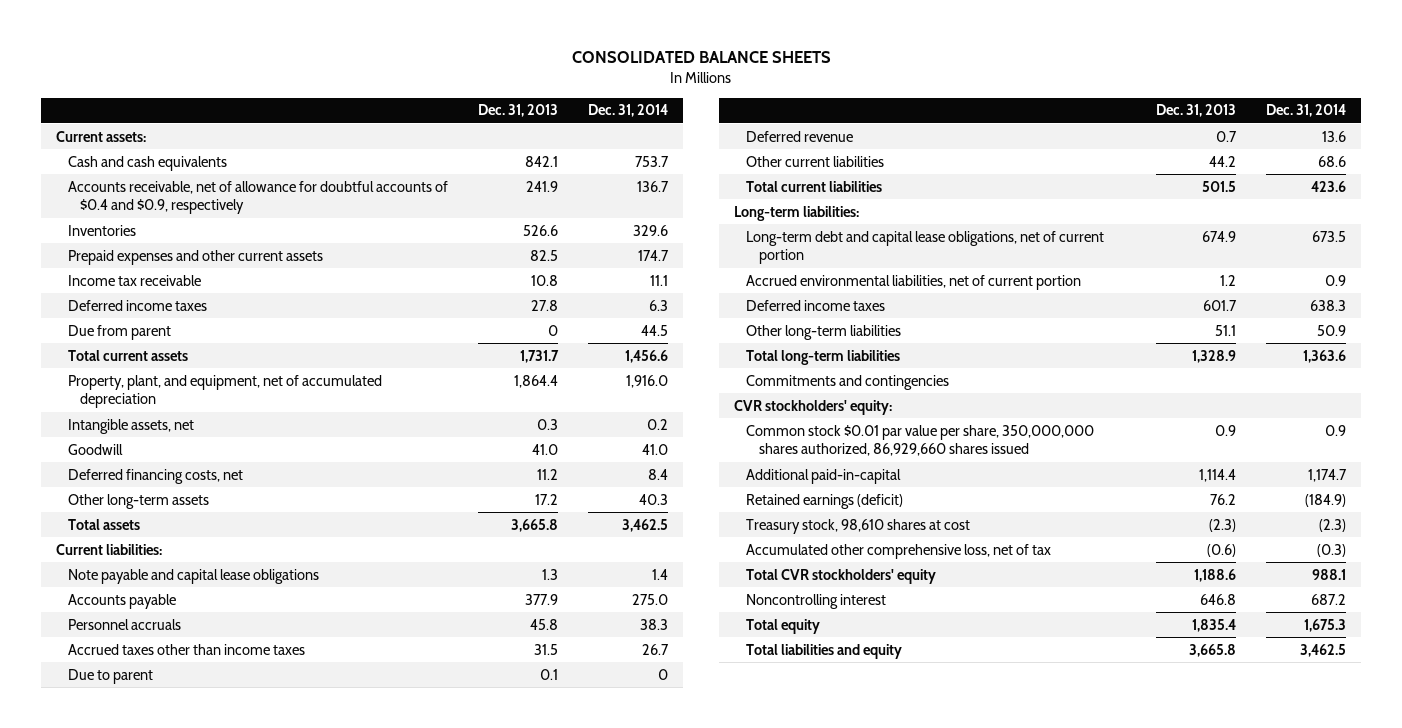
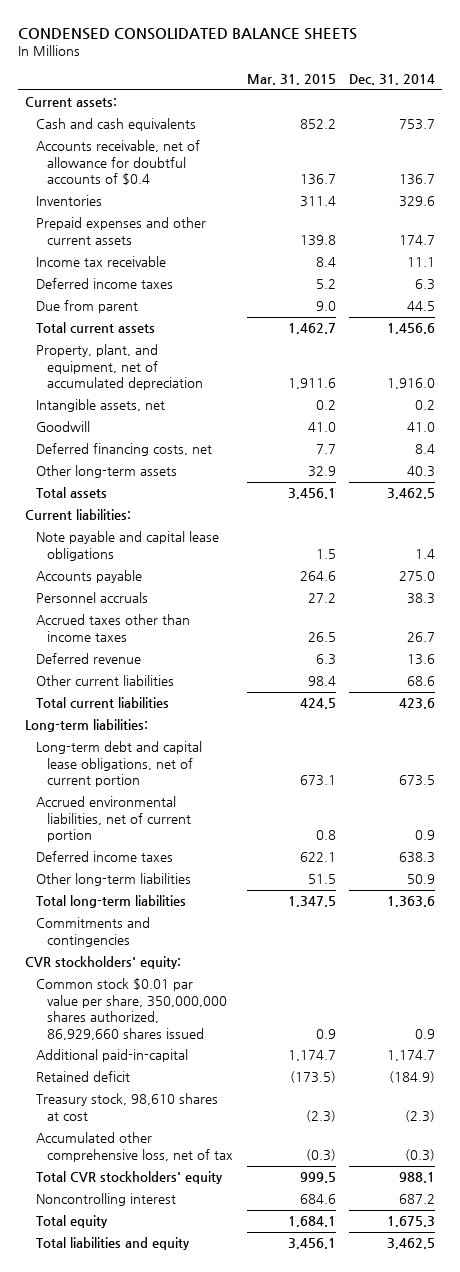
[572,51,832,64] CONSOLIDATED BALANCE SHEETS -> [18,27,358,40] CONDENSED CONSOLIDATED BALANCE SHEETS
[477,104,558,118] Dec. 31, 2013 -> none
none -> [246,73,336,85] Mar. 31, 2015
[67,180,448,215] Accounts receivable, net of allowance for doubtful accounts of $0.4 and $0.9, respectively -> [36,140,201,186] Accounts receivable, net of allowance for doubtful accounts of $0.4
[67,668,153,684] Due to parent -> none
[746,493,904,509] Retained earnings (deficit) -> [36,1071,131,1083] Retained deficit

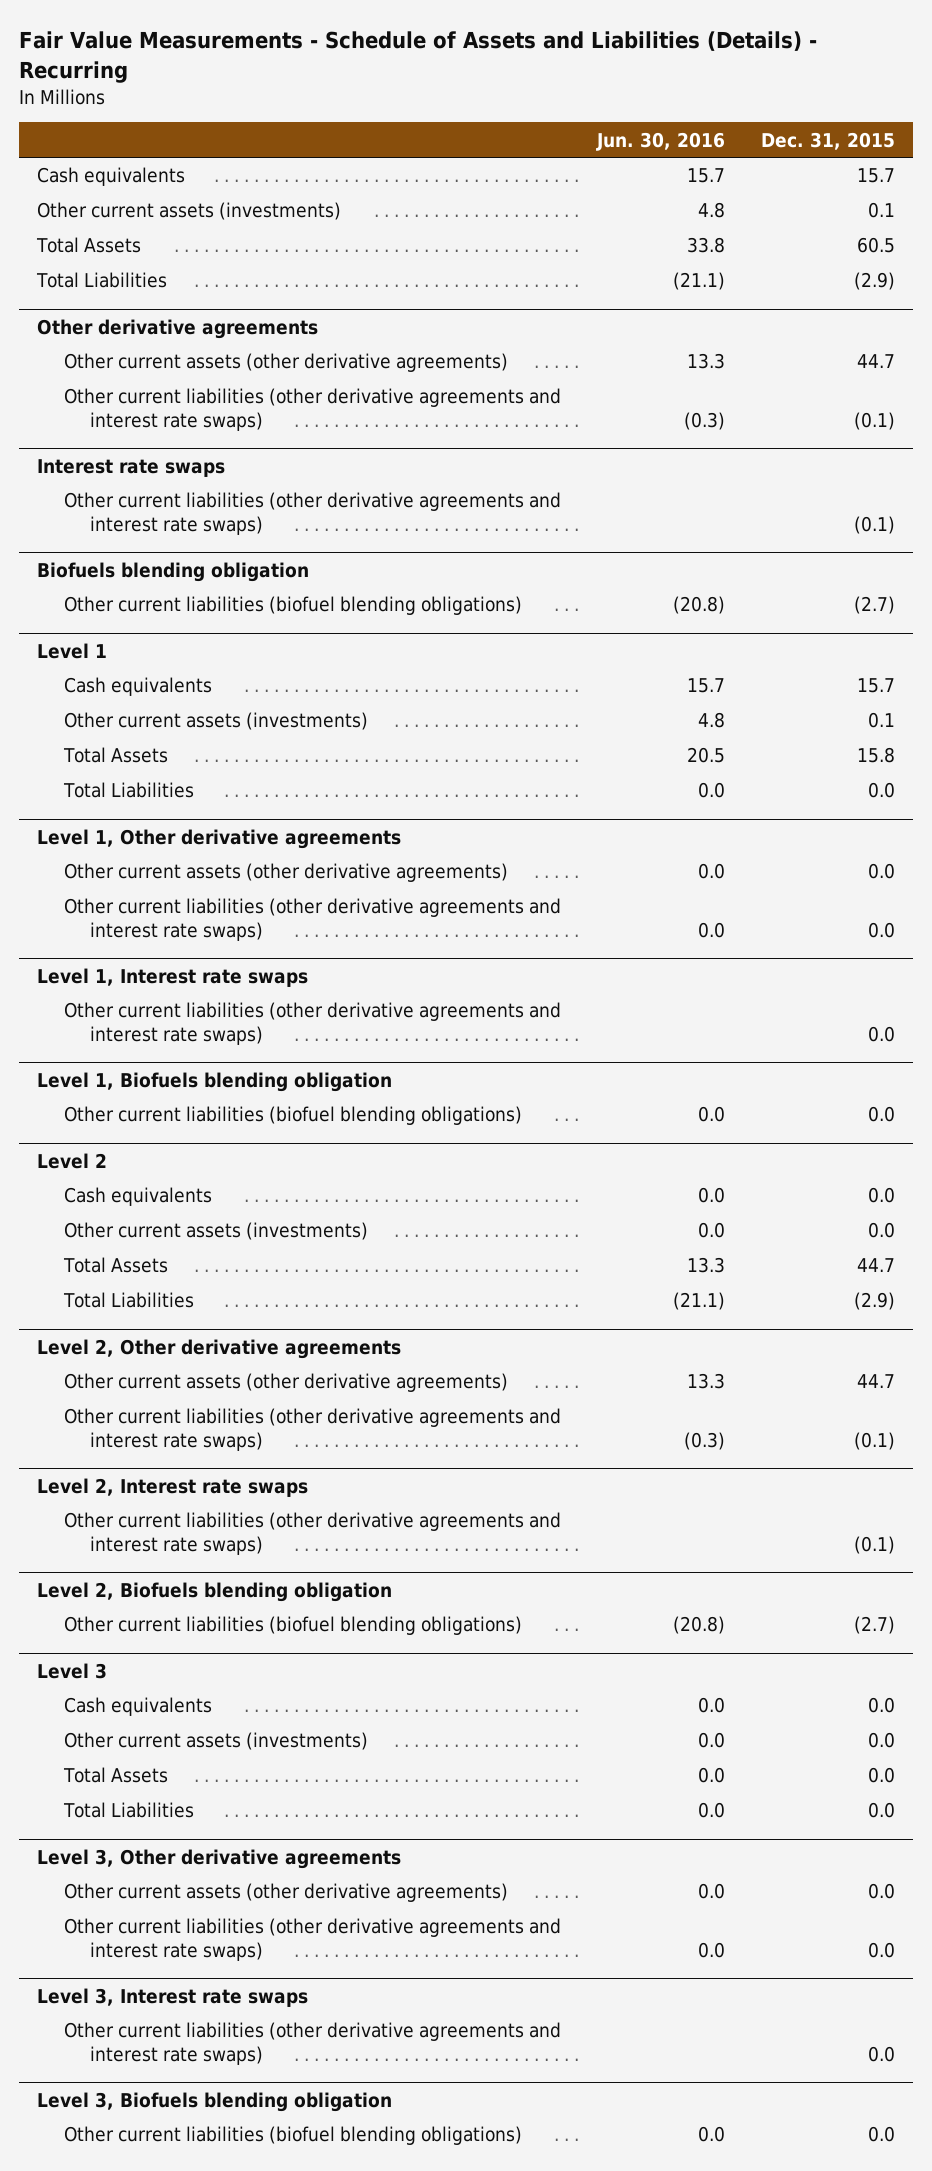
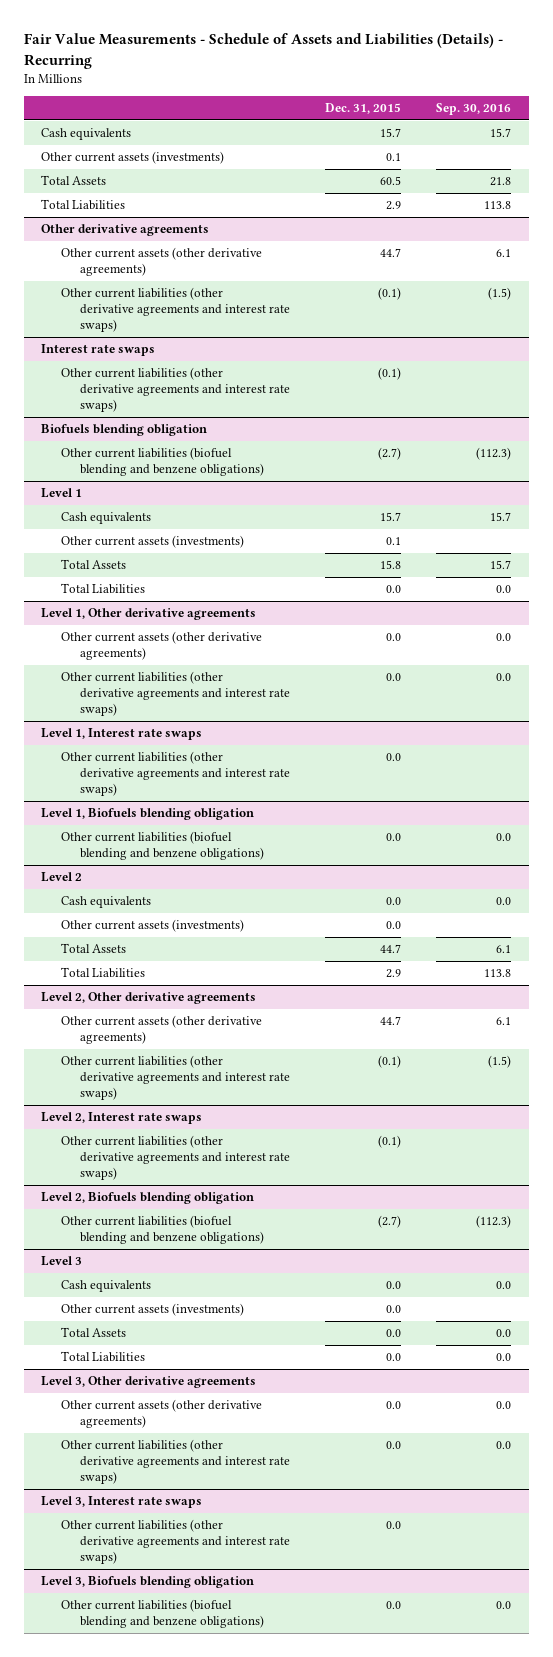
[595,131,725,151] Jun. 30, 2016 -> none
none -> [436,103,512,116] Sep. 30, 2016
[853,272,895,291] (2.9) -> [386,201,402,211] 2.9
[63,596,522,616] Other current liabilities (biofuel blending obligations) -> [60,447,265,477] Other current liabilities (biofuel blending and benzene obligations)
[63,1106,522,1126] Other current liabilities (biofuel blending obligations) -> [60,831,265,861] Other current liabilities (biofuel blending and benzene obligations)
[853,1292,895,1311] (2.9) -> [386,969,402,979] 2.9
[63,1616,522,1636] Other current liabilities (biofuel blending obligations) -> [60,1215,265,1245] Other current liabilities (biofuel blending and benzene obligations)
[63,2126,522,2146] Other current liabilities (biofuel blending obligations) -> [60,1599,265,1629] Other current liabilities (biofuel blending and benzene obligations)

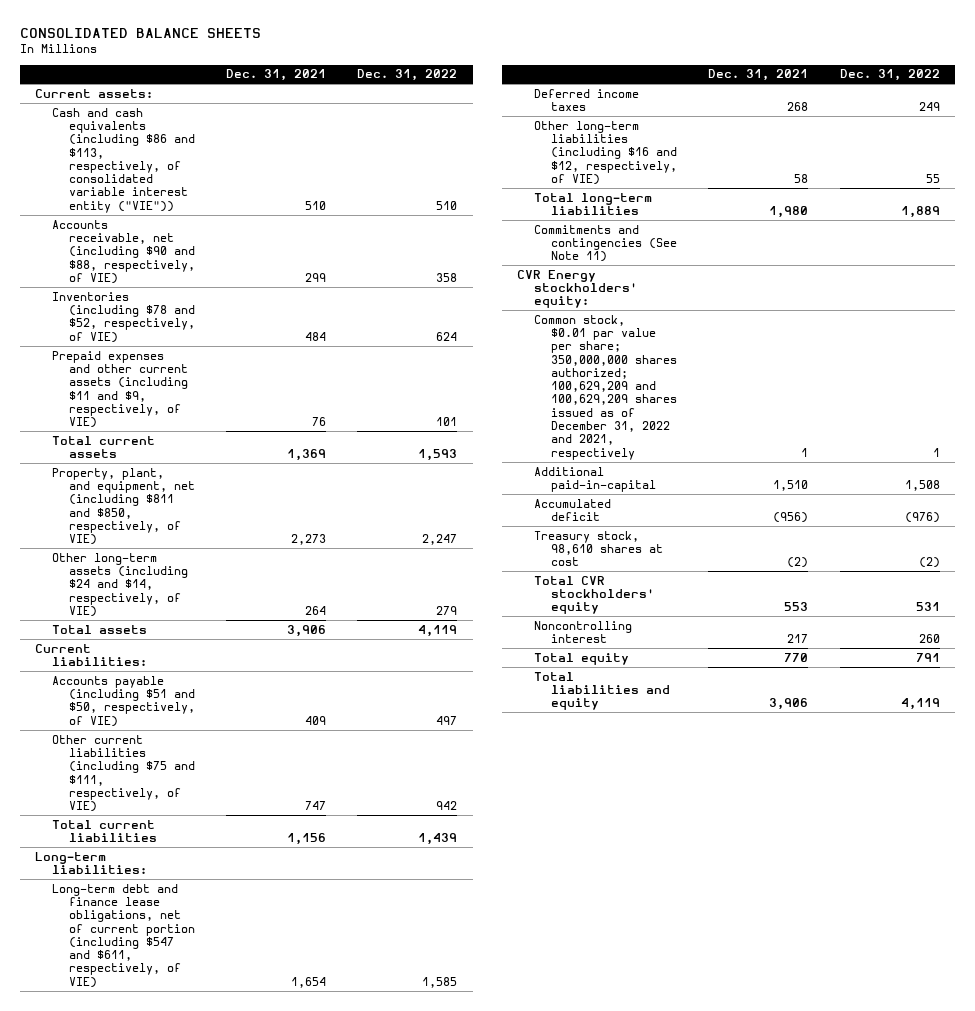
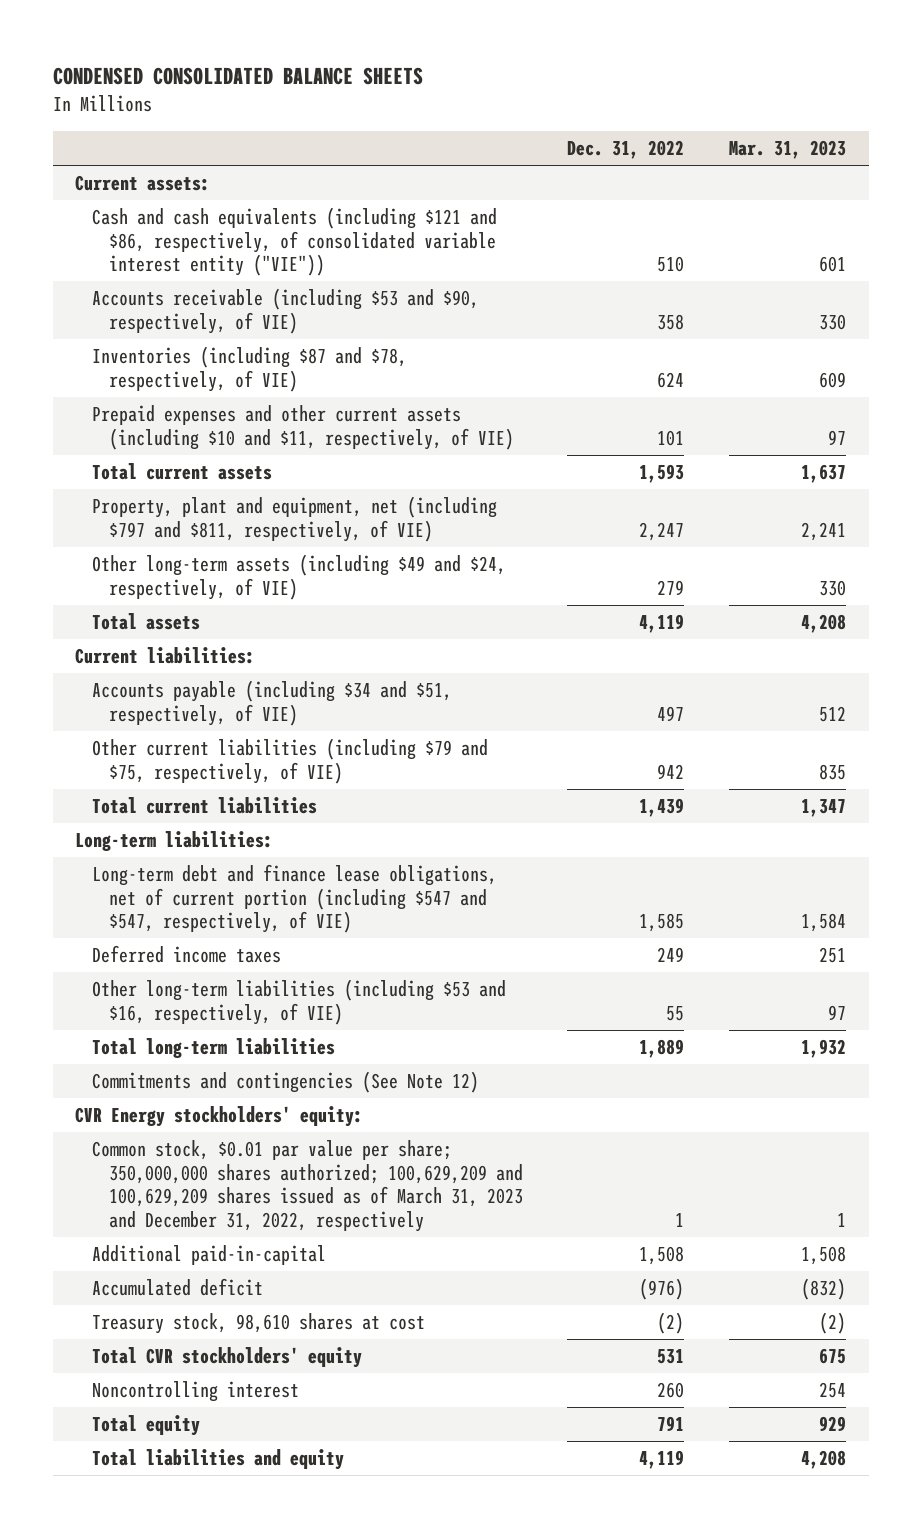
[19,27,261,38] CONSOLIDATED BALANCE SHEETS -> [52,66,423,85] CONDENSED CONSOLIDATED BALANCE SHEETS
[226,69,327,82] Dec. 31, 2021 -> none
none -> [729,140,847,160] Mar. 31, 2023
[52,107,195,213] Cash and cash equivalents (including $86 and $113, respectively, of consolidated variable interest entity ("VIE")) -> [91,207,497,277] Cash and cash equivalents (including $121 and $86, respectively, of consolidated variable interest entity ("VIE"))
[52,219,195,284] Accounts receivable, net (including $90 and $88, respectively, of VIE) -> [91,288,479,334] Accounts receivable (including $53 and $90, respectively, of VIE)
[52,291,195,343] Inventories (including $78 and $52, respectively, of VIE) -> [91,346,407,392] Inventories (including $87 and $78, respectively, of VIE)
[52,350,188,429] Prepaid expenses and other current assets (including $11 and $9, respectively, of VIE) -> [91,405,514,450] Prepaid expenses and other current assets (including $10 and $11, respectively, of VIE)
[52,467,195,546] Property, plant, and equipment, net (including $811 and $850, respectively, of VIE) -> [91,496,497,542] Property, plant and equipment, net (including $797 and $811, respectively, of VIE)
[52,552,188,617] Other long-term assets (including $24 and $14, respectively, of VIE) -> [91,554,506,600] Other long-term assets (including $49 and $24, respectively, of VIE)
[52,675,195,727] Accounts payable (including $51 and $50, respectively, of VIE) -> [91,680,452,726] Accounts payable (including $34 and $51, respectively, of VIE)
[52,734,195,813] Other current liabilities (including $75 and $111, respectively, of VIE) -> [91,738,488,784] Other current liabilities (including $79 and $75, respectively, of VIE)
[52,883,195,988] Long-term debt and finance lease obligations, net of current portion (including $547 and $611, respectively, of VIE) -> [91,864,497,934] Long-term debt and finance lease obligations, net of current portion (including $547 and $547, respectively, of VIE)
[534,120,677,185] Other long-term liabilities (including $16 and $12, respectively, of VIE) -> [91,979,506,1025] Other long-term liabilities (including $53 and $16, respectively, of VIE)
[534,224,677,263] Commitments and contingencies (See Note 11) -> [91,1071,479,1094] Commitments and contingencies (See Note 12)
[534,314,677,460] Common stock, $0.01 par value per share; 350,000,000 shares authorized; 100,629,209 and 100,629,209 shares issued as of December 31, 2022 and 2021, respectively -> [91,1140,523,1232] Common stock, $0.01 par value per share; 350,000,000 shares authorized; 100,629,209 and 100,629,209 shares issued as of March 31, 2023 and December 31, 2022, respectively

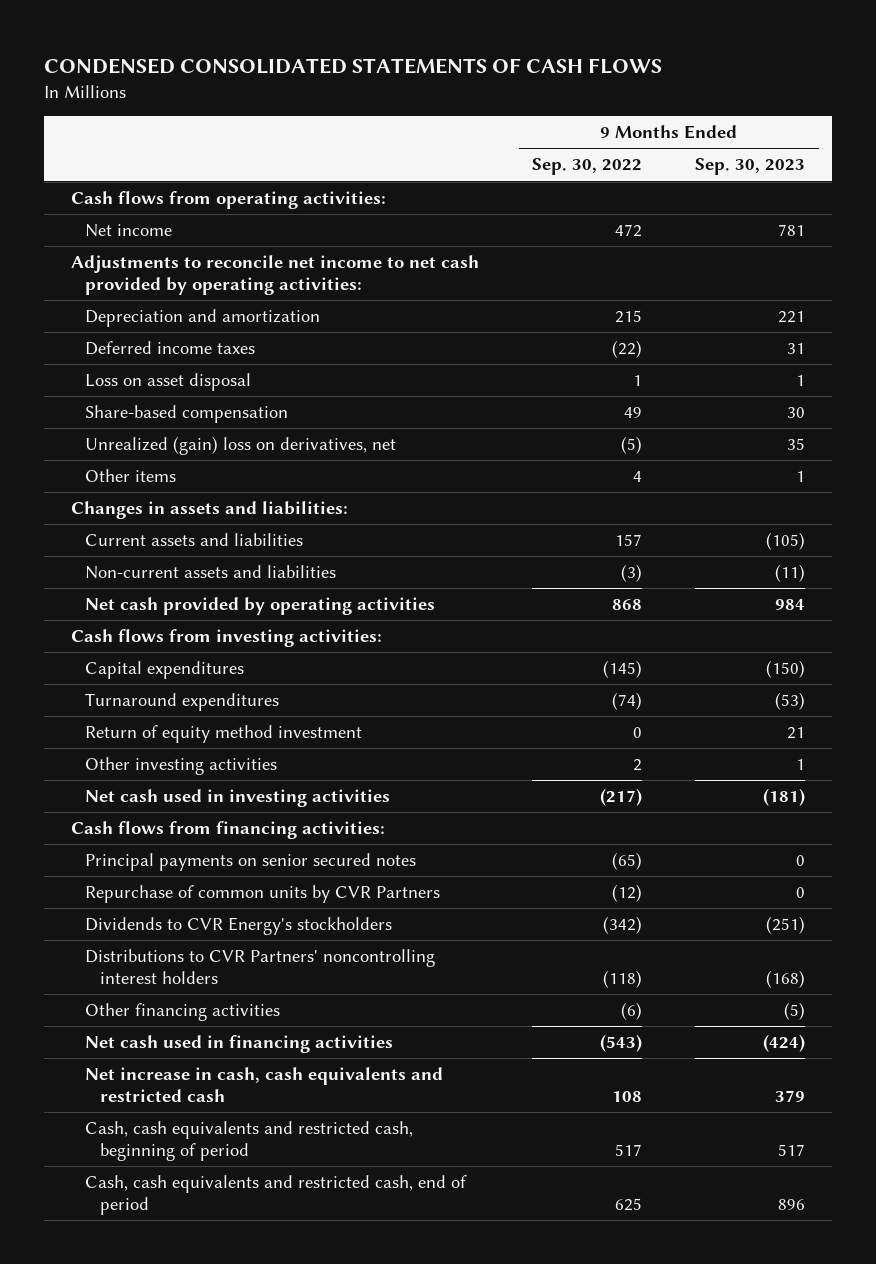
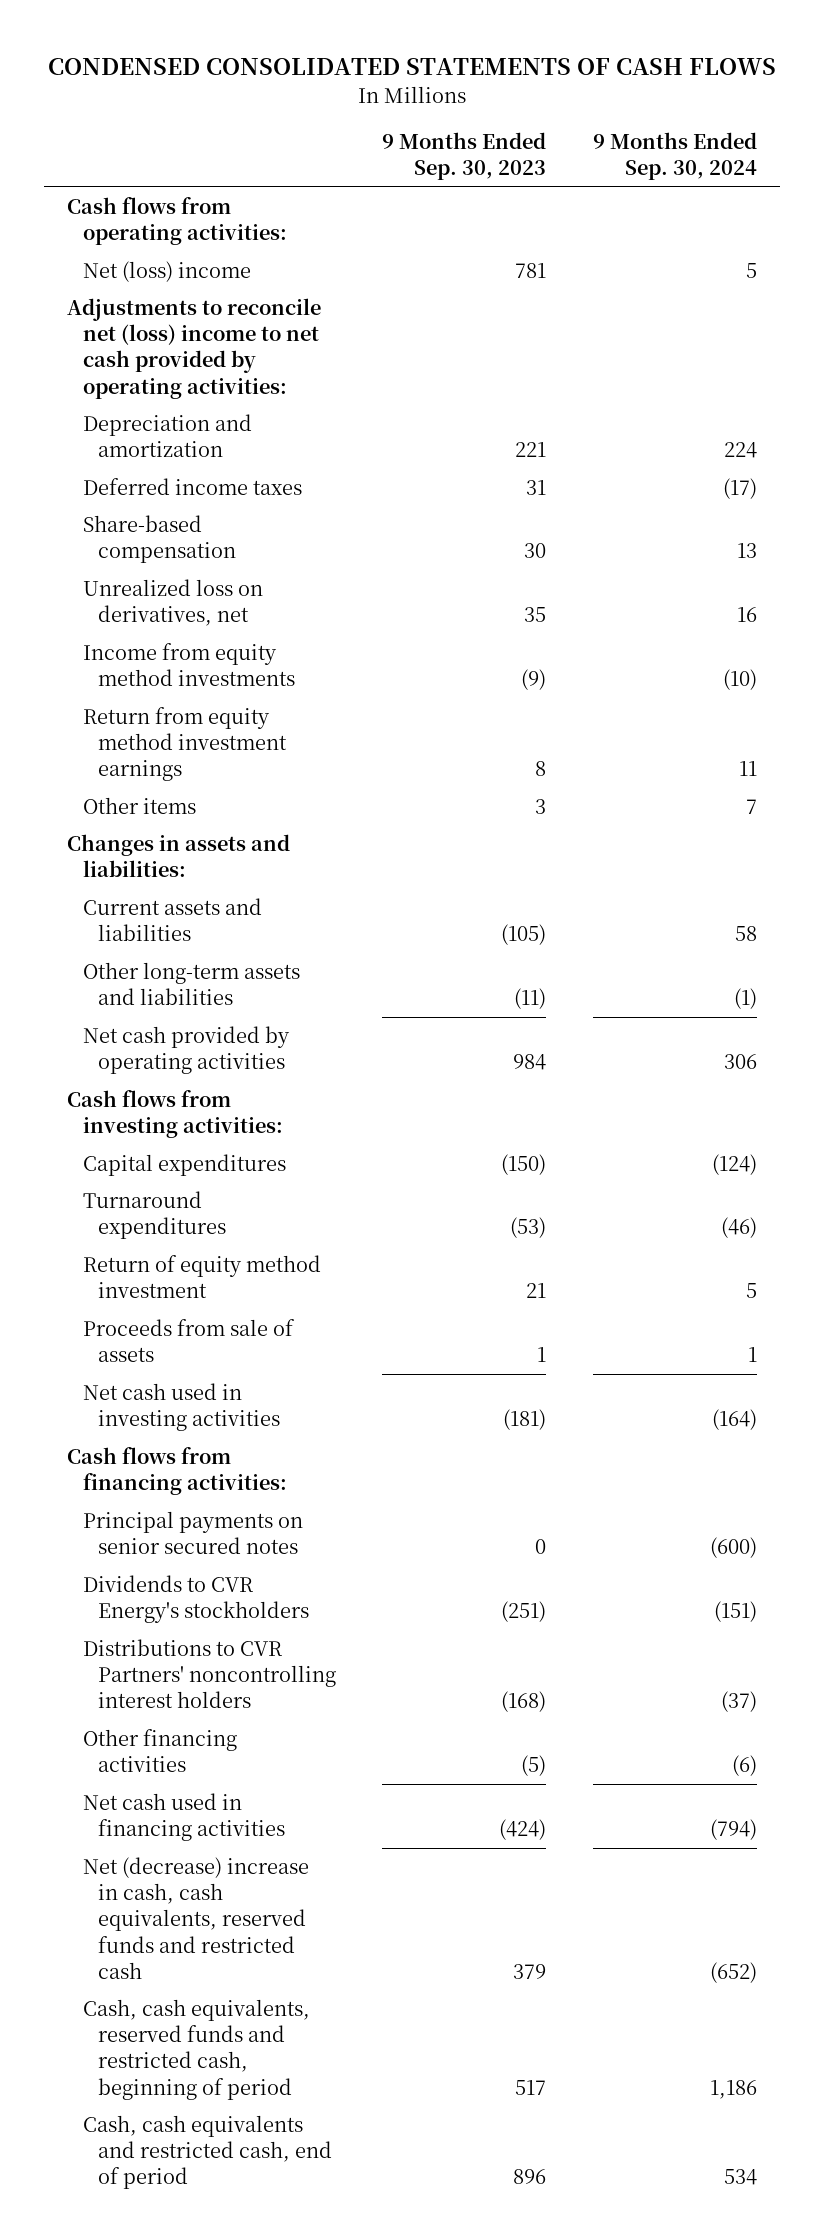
[532,158,643,176] Sep. 30, 2022 -> none
none -> [592,132,757,181] 9 Months Ended Sep. 30, 2024
[85,224,173,238] Net income -> [82,261,251,283] Net (loss) income
[70,255,479,295] Adjustments to reconcile net income to net cash provided by operating activities: -> [67,298,322,399] Adjustments to reconcile net (loss) income to net cash provided by operating activities:
[85,373,252,392] Loss on asset disposal -> none
[85,436,397,456] Unrealized (gain) loss on derivatives, net -> [82,579,263,627] Unrealized loss on derivatives, net
none -> [82,643,295,687] Income from equity method investments
none -> [82,707,287,782] Return from equity method investment earnings
[796,471,806,483] 1 -> [535,799,547,815] 3
[85,565,337,580] Non-current assets and liabilities -> none
none -> [82,962,300,1006] Other long-term assets and liabilities
[85,757,278,776] Other investing activities -> none
none -> [82,1319,295,1363] Proceeds from sale of assets
[85,885,441,904] Repurchase of common units by CVR Partners -> none
[85,1067,444,1102] Net increase in cash, cash equivalents and restricted cash -> [82,1857,309,1979] Net (decrease) increase in cash, cash equivalents, reserved funds and restricted cash
[85,1121,414,1161] Cash, cash equivalents and restricted cash, beginning of period -> [82,1999,310,2100] Cash, cash equivalents, reserved funds and restricted cash, beginning of period

